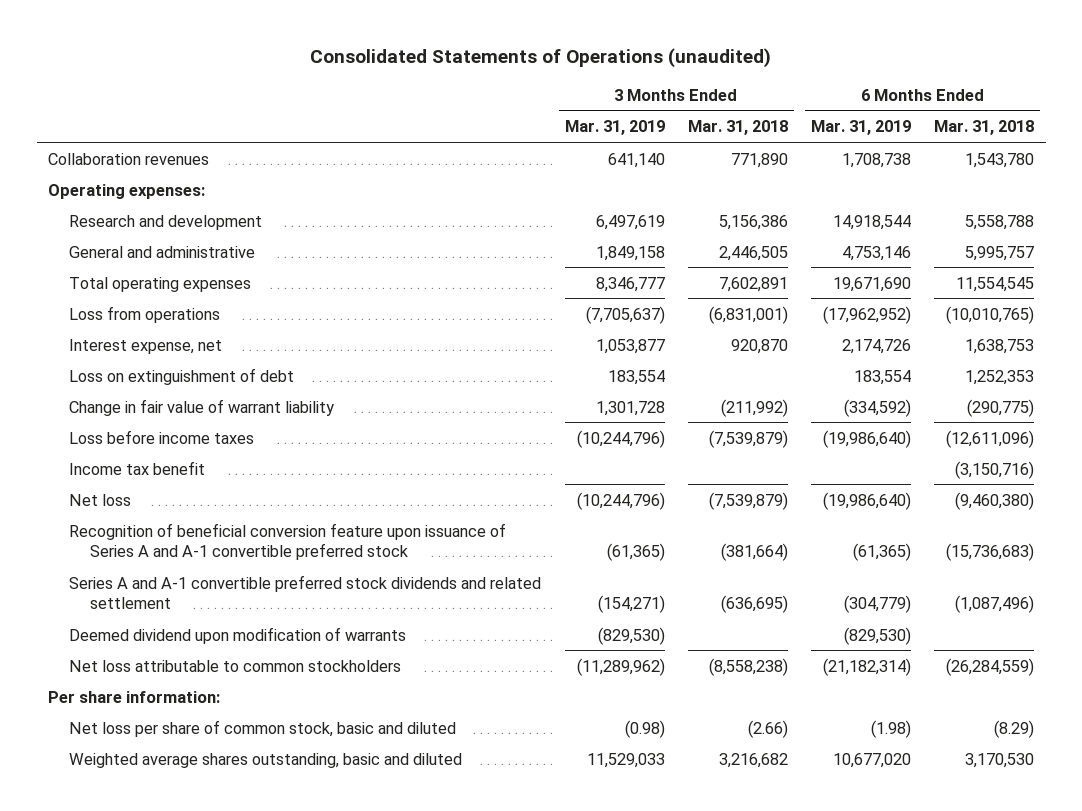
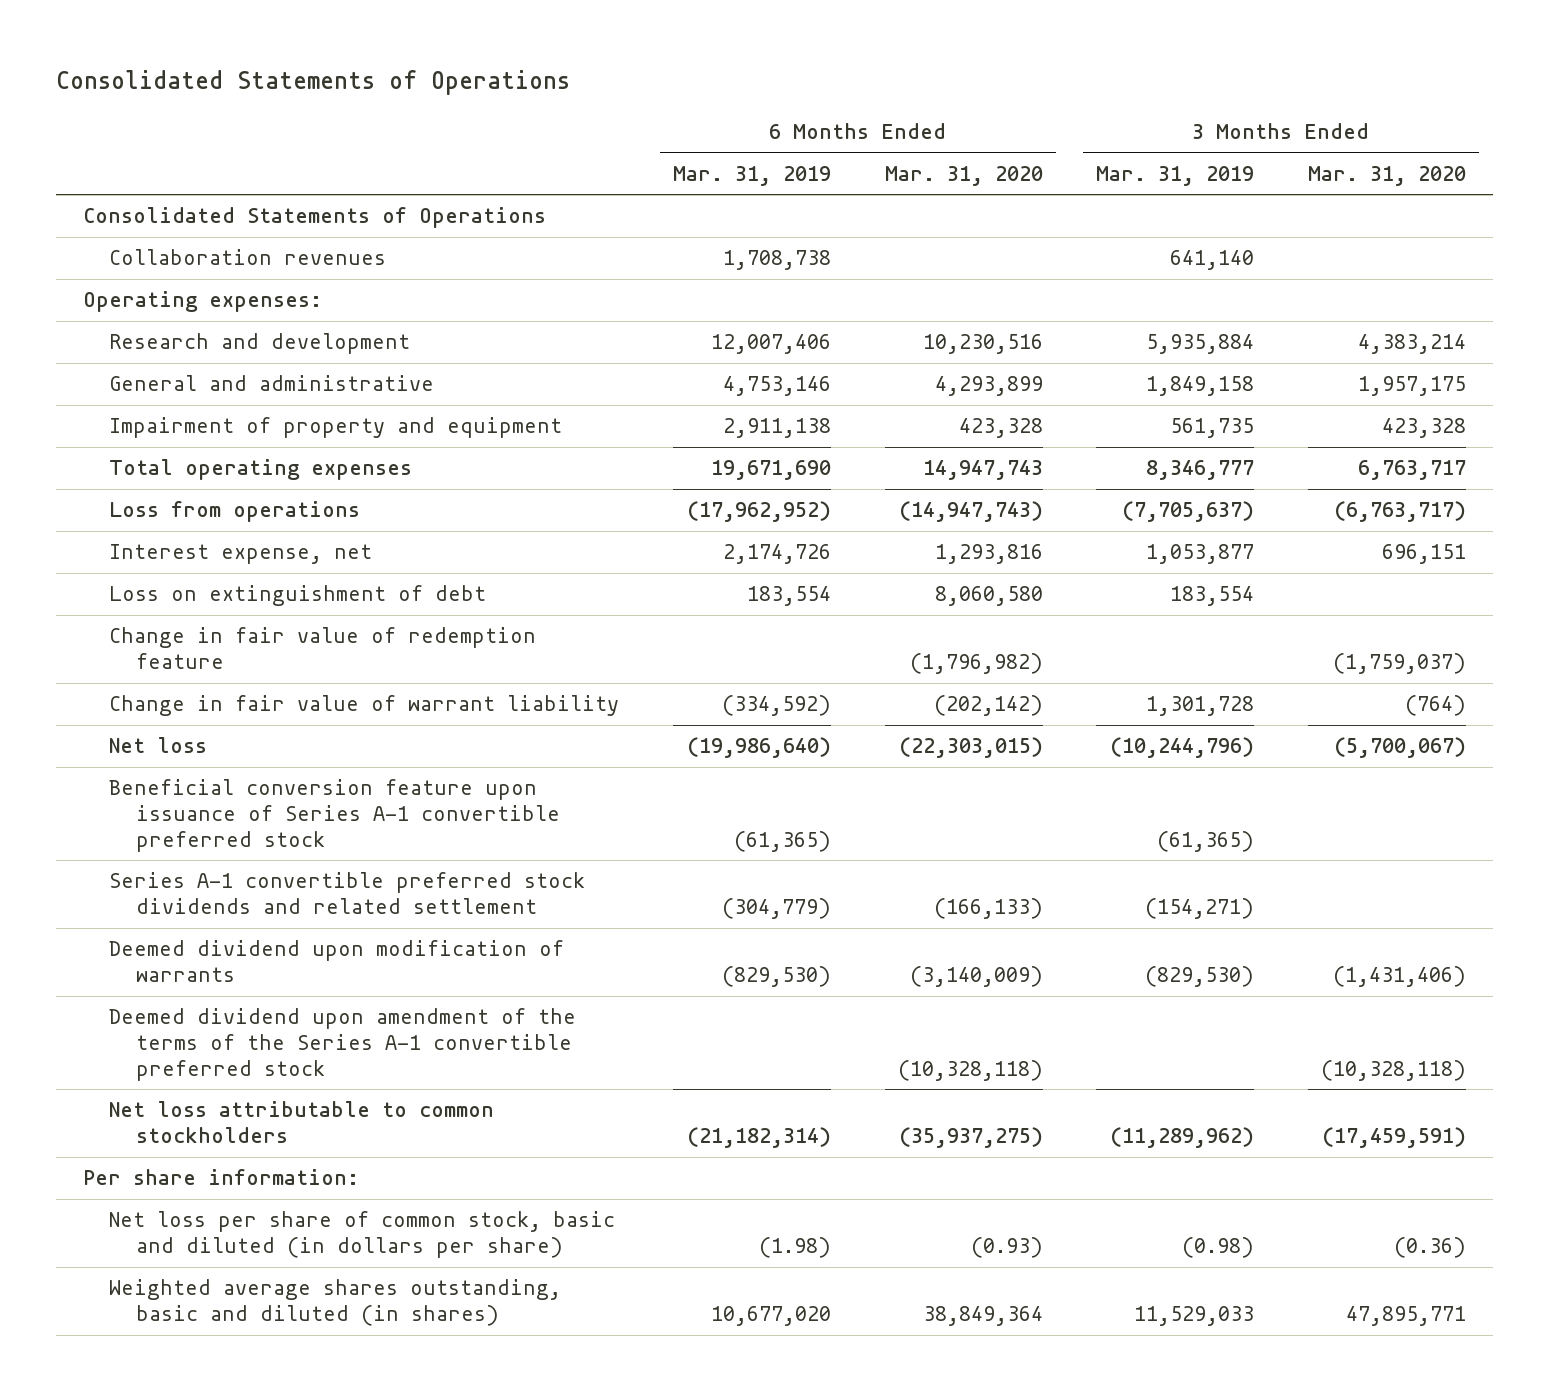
[310,47,772,68] Consolidated Statements of Operations (unaudited) -> [55,70,570,96] Consolidated Statements of Operations
[687,120,788,136] Mar. 31, 2018 -> none
[934,120,1035,136] Mar. 31, 2018 -> none
none -> [884,165,1043,186] Mar. 31, 2020
none -> [1307,165,1466,186] Mar. 31, 2020
none -> [82,207,546,229] Consolidated Statements of Operations
[595,214,665,230] 6,497,619 -> [1146,334,1255,355] 5,935,884
[832,214,911,230] 14,918,544 -> [711,334,832,355] 12,007,406
none -> [109,417,563,439] Impairment of property and equipment
none -> [109,627,537,670] Change in fair value of redemption feature
[69,429,255,444] Loss before income taxes -> none
[69,460,206,475] Income tax benefit -> none
[69,522,507,561] Recognition of beneficial conversion feature upon issuance of Series A and A-1 convertible preferred stock -> [109,779,561,852] Beneficial conversion feature upon issuance of Series A-1 convertible preferred stock
[69,574,542,610] Series A and A-1 convertible preferred stock dividends and related settlement -> [109,872,586,915] Series A-1 convertible preferred stock dividends and related settlement
none -> [109,1008,577,1081] Deemed dividend upon amendment of the terms of the Series A-1 convertible preferred stock
[69,719,457,737] Net loss per share of common stock, basic and diluted -> [109,1211,616,1259] Net loss per share of common stock, basic and diluted (in dollars per share)
[69,752,463,768] Weighted average shares outstanding, basic and diluted -> [109,1279,562,1327] Weighted average shares outstanding, basic and diluted (in shares)

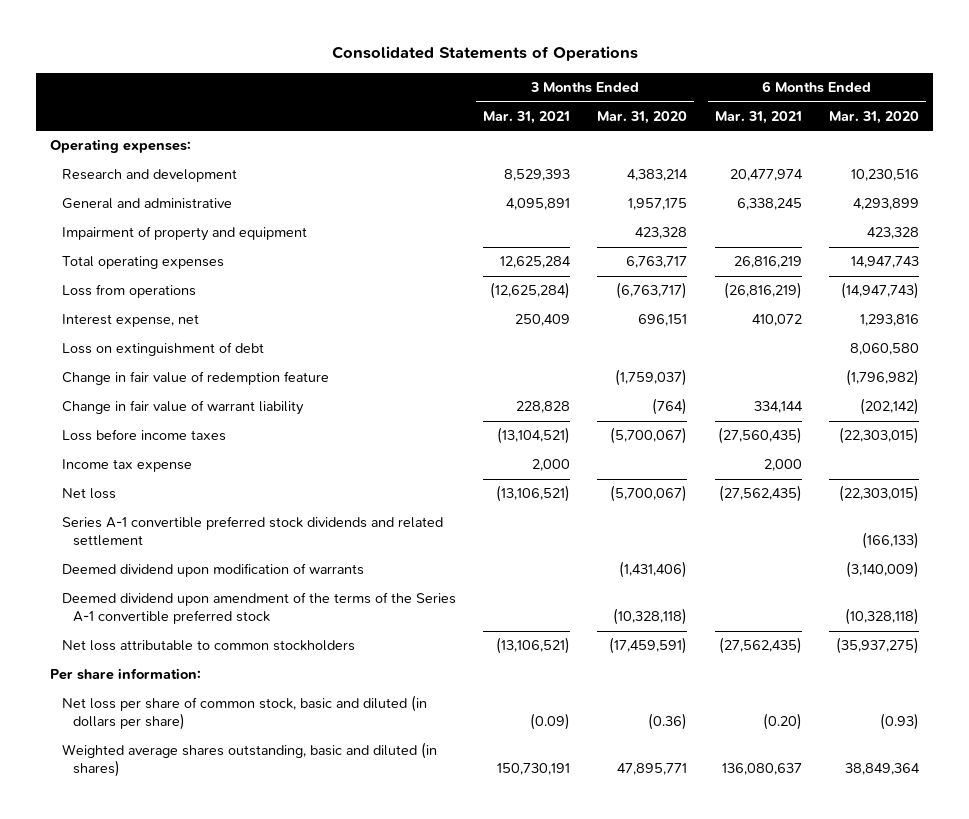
[673,165,832,186] Mar. 31, 2019 -> none
[1096,165,1255,186] Mar. 31, 2019 -> none
none -> [482,110,570,124] Mar. 31, 2021
none -> [714,110,802,124] Mar. 31, 2021
[82,207,546,229] Consolidated Statements of Operations -> none
[109,249,387,266] Collaboration revenues -> none
none -> [61,429,226,442] Loss before income taxes
none -> [61,459,192,473] Income tax expense
[109,779,561,852] Beneficial conversion feature upon issuance of Series A-1 convertible preferred stock -> none

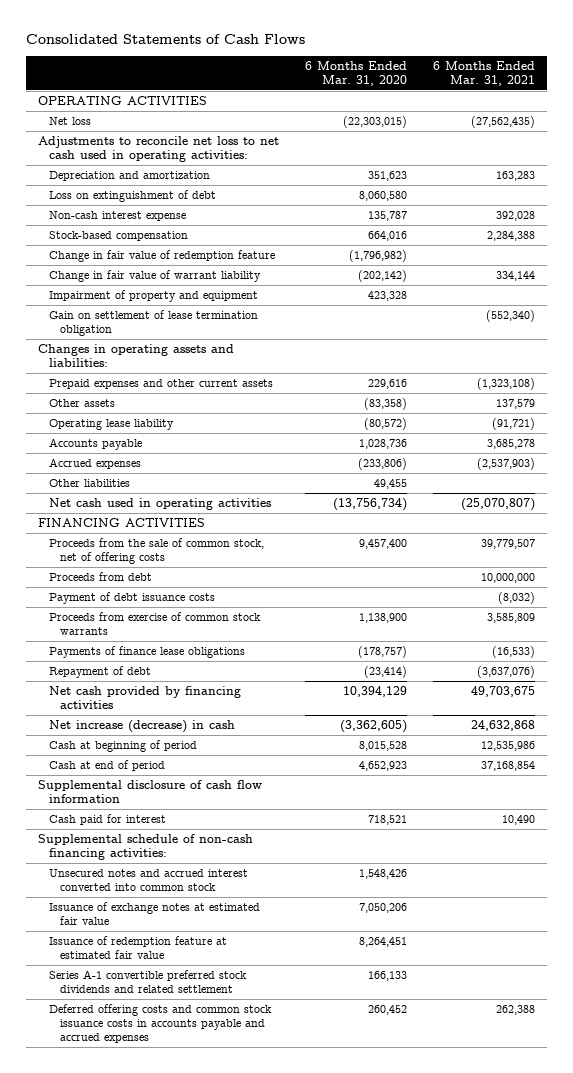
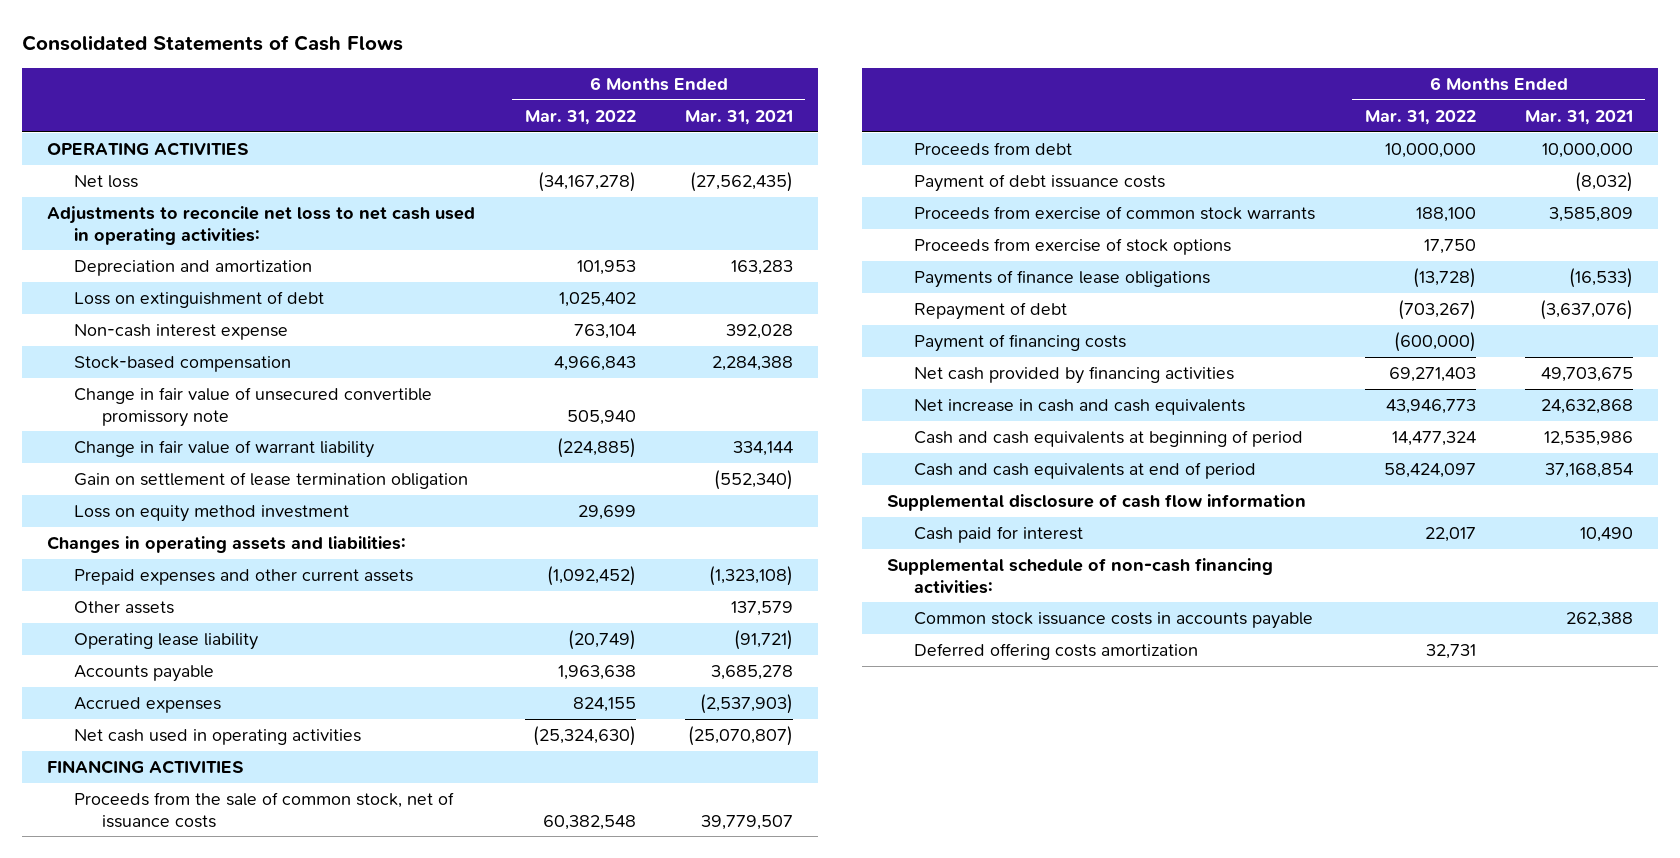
[304,60,407,86] 6 Months Ended Mar. 31, 2020 -> none
none -> [524,109,636,125] Mar. 31, 2022
[49,250,276,263] Change in fair value of redemption feature -> none
none -> [74,386,433,427] Change in fair value of unsecured convertible promissory note
[49,290,259,303] Impairment of property and equipment -> none
none -> [74,504,350,522] Loss on equity method investment
[49,479,131,488] Other liabilities -> none
[49,538,265,565] Proceeds from the sale of common stock, net of offering costs -> [74,791,455,828] Proceeds from the sale of common stock, net of issuance costs
none -> [914,237,1232,255] Proceeds from exercise of stock options
none -> [914,333,1127,352] Payment of financing costs
[49,720,236,734] Net increase (decrease) in cash -> [914,398,1246,415] Net increase in cash and cash equivalents
[49,740,198,753] Cash at beginning of period -> [914,429,1304,447] Cash and cash equivalents at beginning of period
[49,760,166,772] Cash at end of period -> [914,461,1257,479] Cash and cash equivalents at end of period
[49,869,249,892] Unsecured notes and accrued interest converted into common stock -> none
[49,902,261,926] Issuance of exchange notes at estimated fair value -> none
[49,936,228,960] Issuance of redemption feature at estimated fair value -> none
[49,970,248,994] Series A-1 convertible preferred stock dividends and related settlement -> none
[49,1004,273,1044] Deferred offering costs and common stock issuance costs in accounts payable and accrued expenses -> [914,611,1314,629] Common stock issuance costs in accounts payable
none -> [914,642,1199,660] Deferred offering costs amortization

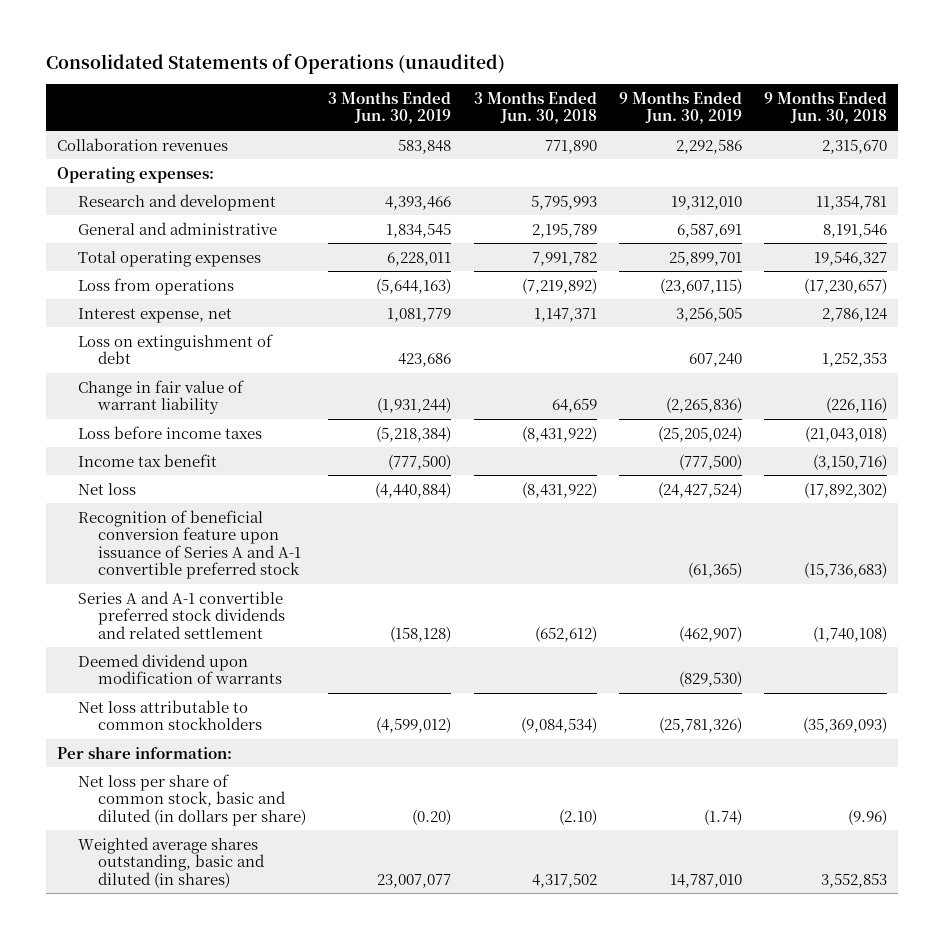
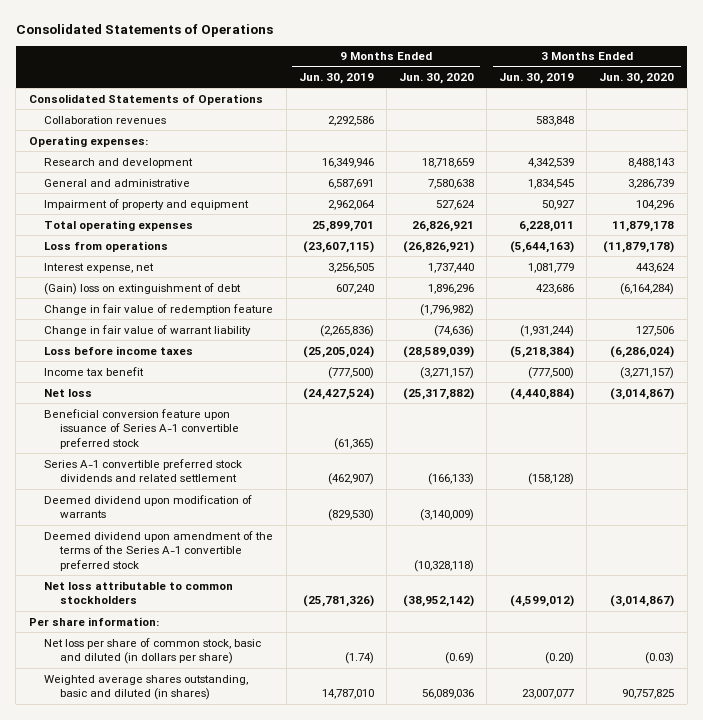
[45,53,505,75] Consolidated Statements of Operations (unaudited) -> [15,23,273,37] Consolidated Statements of Operations
[473,91,597,125] 3 Months Ended Jun. 30, 2018 -> none
[763,91,887,125] 9 Months Ended Jun. 30, 2018 -> none
none -> [398,73,474,85] Jun. 30, 2020
none -> [599,73,675,85] Jun. 30, 2020
none -> [28,93,263,105] Consolidated Statements of Operations
[385,195,452,210] 4,393,466 -> [528,157,575,168] 4,342,539
[670,195,742,210] 19,312,010 -> [321,157,374,168] 16,349,946
none -> [44,198,250,210] Impairment of property and equipment
[77,333,273,365] Loss on extinguishment of debt -> [44,282,242,295] (Gain) loss on extinguishment of debt
none -> [44,303,274,315] Change in fair value of redemption feature
[77,509,302,580] Recognition of beneficial conversion feature upon issuance of Series A and A-1 convertible preferred stock -> [44,408,240,450] Beneficial conversion feature upon issuance of Series A-1 convertible preferred stock
[77,590,286,639] Series A and A-1 convertible preferred stock dividends and related settlement -> [44,458,243,483] Series A-1 convertible preferred stock dividends and related settlement
none -> [44,530,274,572] Deemed dividend upon amendment of the terms of the Series A-1 convertible preferred stock

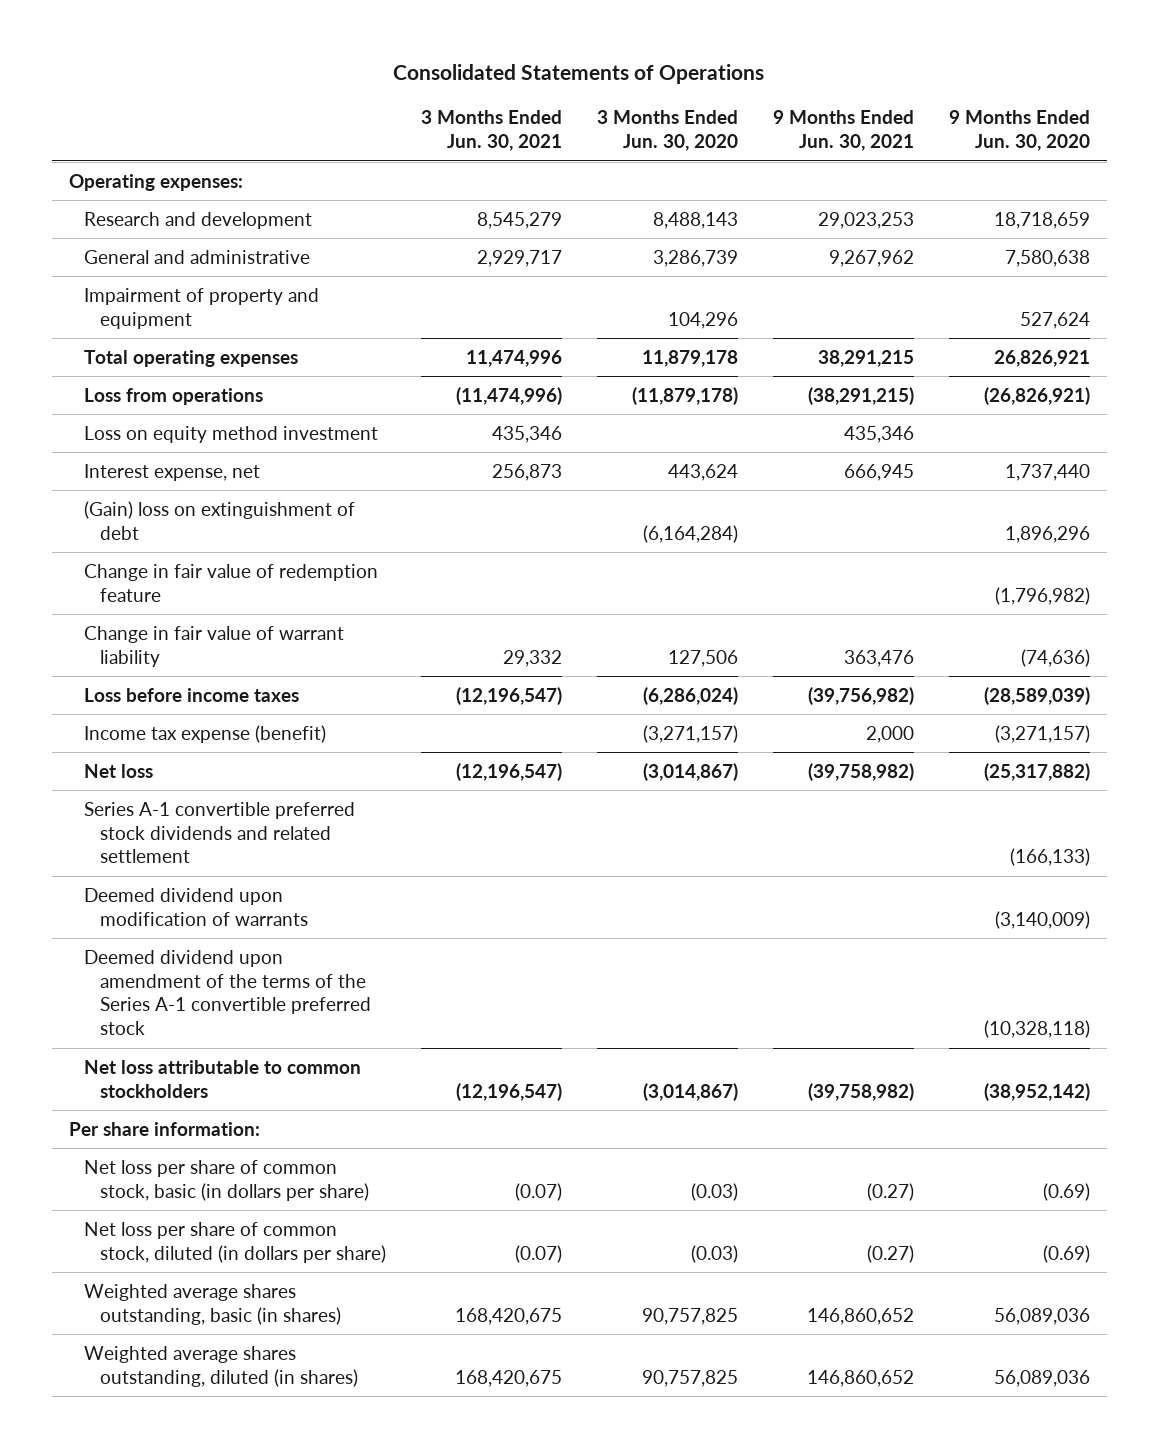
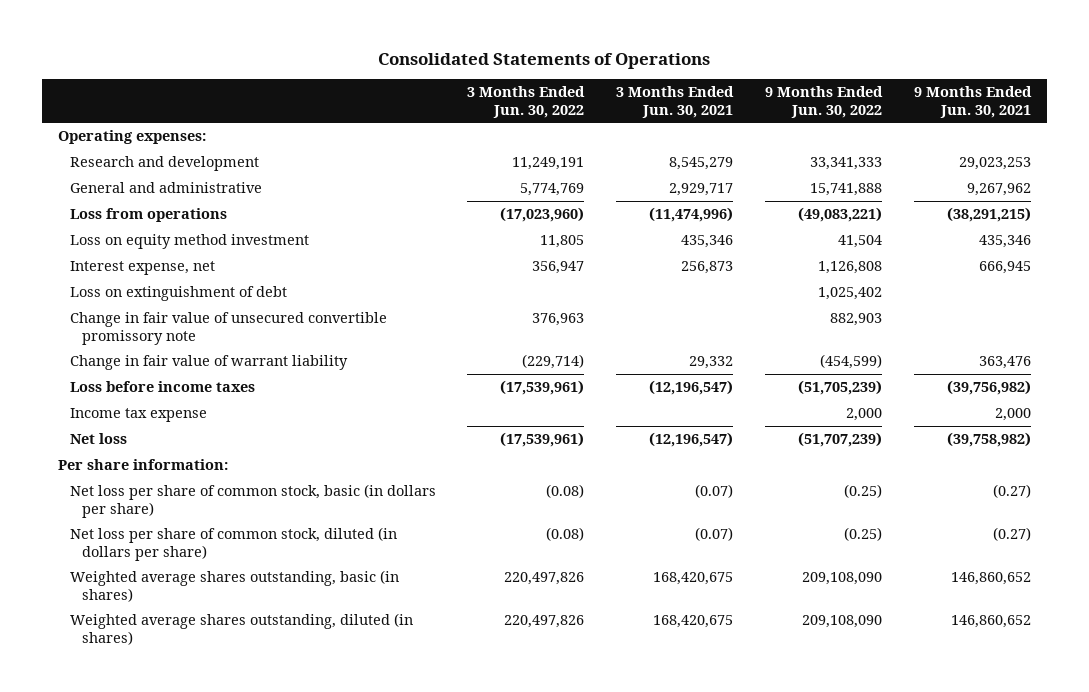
[596,110,738,152] 3 Months Ended Jun. 30, 2020 -> none
[948,110,1090,152] 9 Months Ended Jun. 30, 2020 -> none
none -> [467,86,586,118] 3 Months Ended Jun. 30, 2022
none -> [765,86,884,118] 9 Months Ended Jun. 30, 2022
[84,287,320,329] Impairment of property and equipment -> none
[84,349,299,367] Total operating expenses -> none
[84,563,379,602] Change in fair value of redemption feature -> none
[84,500,356,540] (Gain) loss on extinguishment of debt -> [69,286,287,302] Loss on extinguishment of debt
none -> [69,312,387,345] Change in fair value of unsecured convertible promissory note
[84,724,327,743] Income tax expense (benefit) -> [69,408,207,423] Income tax expense
[84,801,356,864] Series A-1 convertible preferred stock dividends and related settlement -> none
[84,887,308,926] Deemed dividend upon modification of warrants -> none
[84,949,371,1036] Deemed dividend upon amendment of the terms of the Series A-1 convertible preferred stock -> none
[84,1059,362,1098] Net loss attributable to common stockholders -> none

